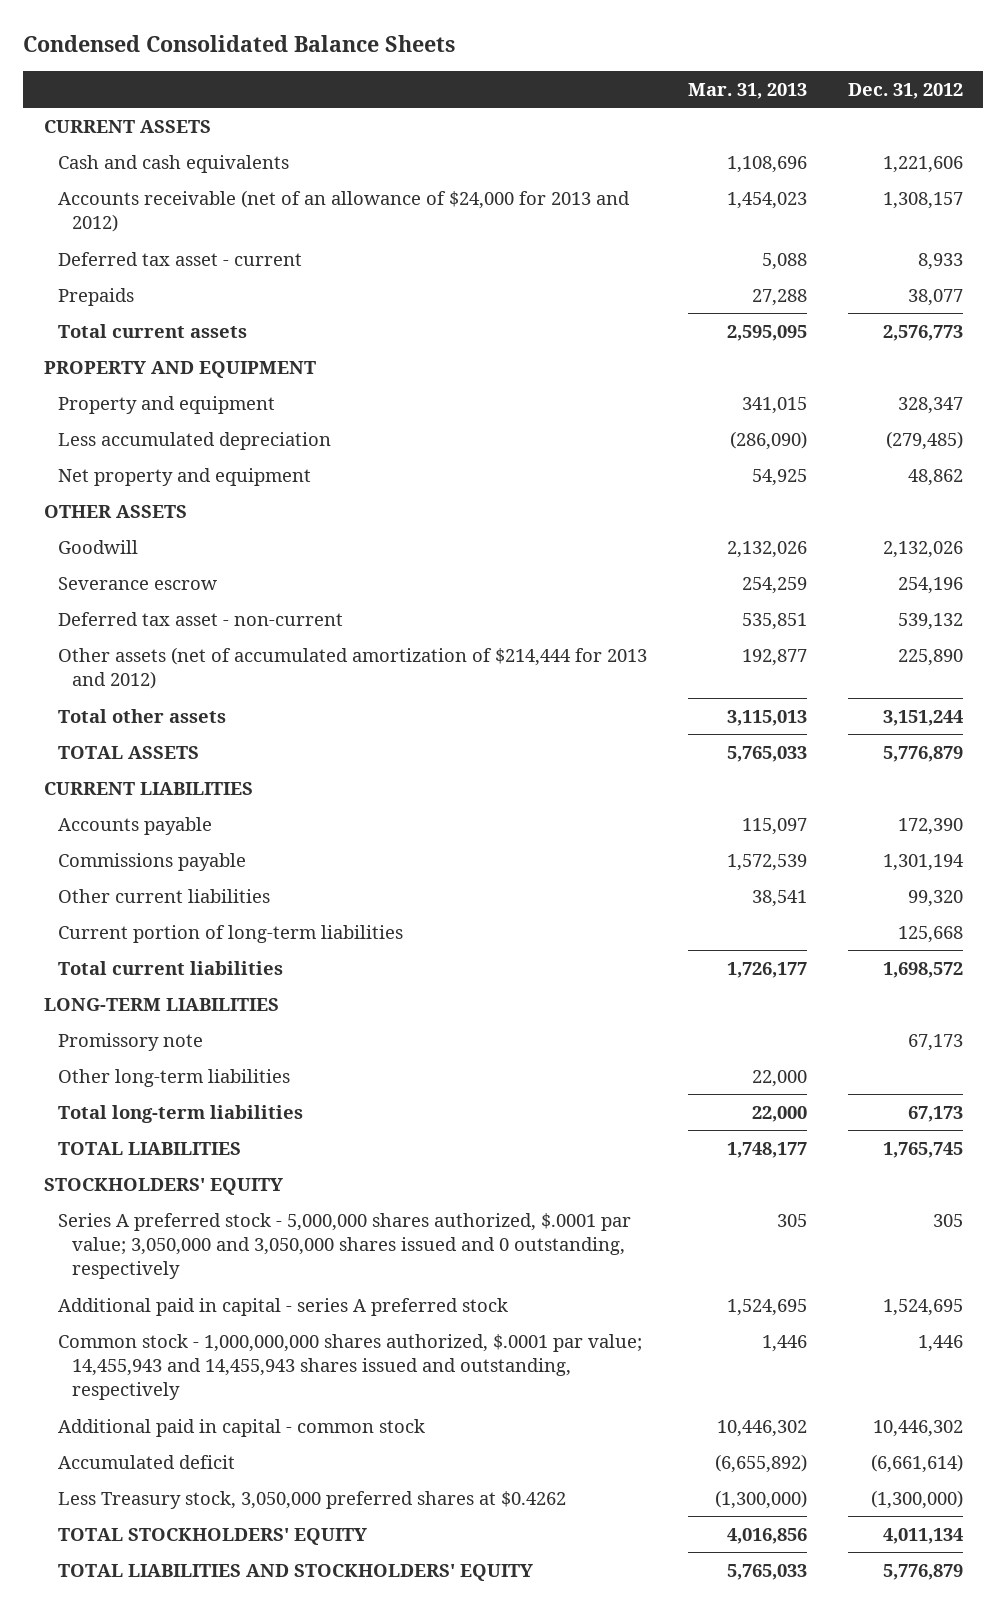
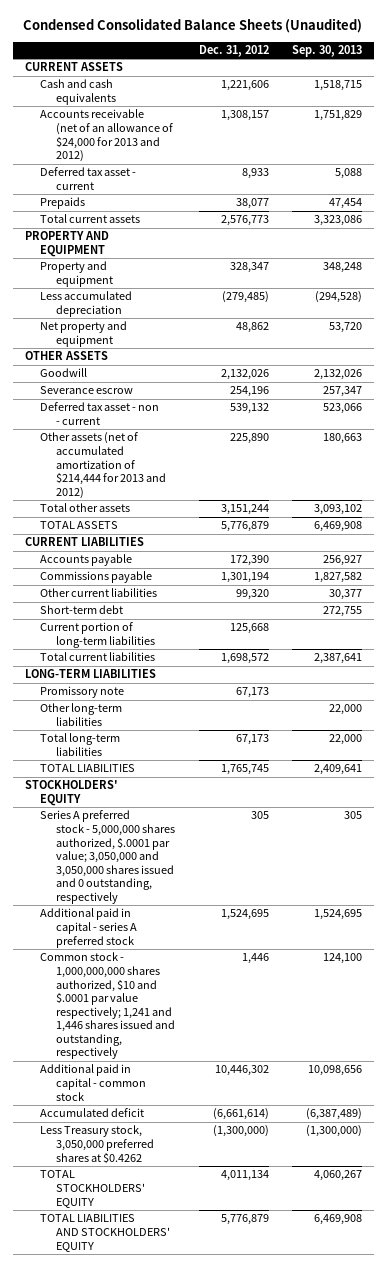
[23,35,456,53] Condensed Consolidated Balance Sheets -> [23,18,363,34] Condensed Consolidated Balance Sheets (Unaudited)
[688,82,808,99] Mar. 31, 2013 -> none
none -> [291,44,362,57] Sep. 30, 2013
[58,611,344,626] Deferred tax asset - non-current -> [40,402,160,426] Deferred tax asset - non - current
none -> [40,605,124,615] Short-term debt
[58,1333,643,1401] Common stock - 1,000,000,000 shares authorized, $.0001 par value; 14,455,943 and 14,455,943 shares issued and outstanding, respectively -> [40,952,176,1060] Common stock - 1,000,000,000 shares authorized, $10 and $.0001 par value respectively; 1,241 and 1,446 shares issued and outstanding, respectively

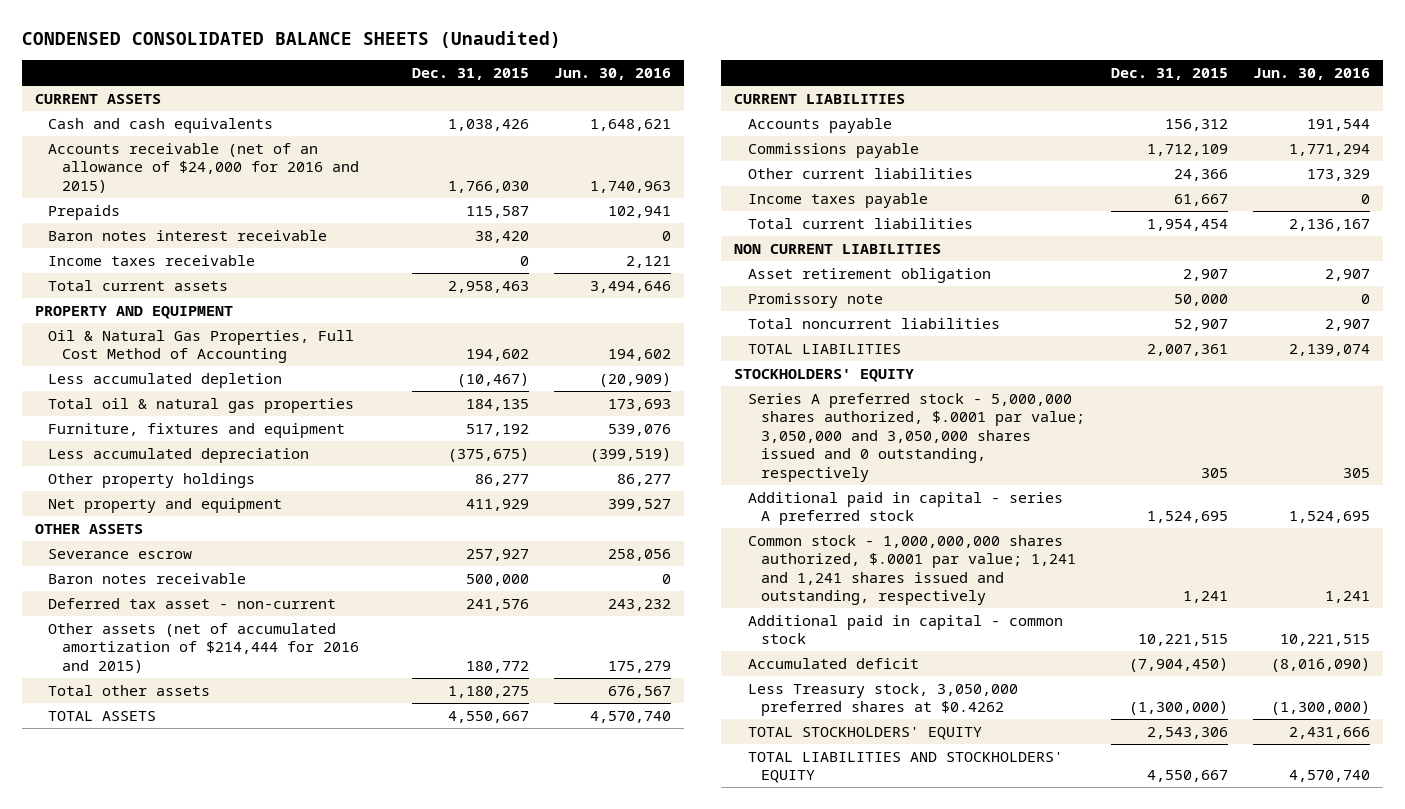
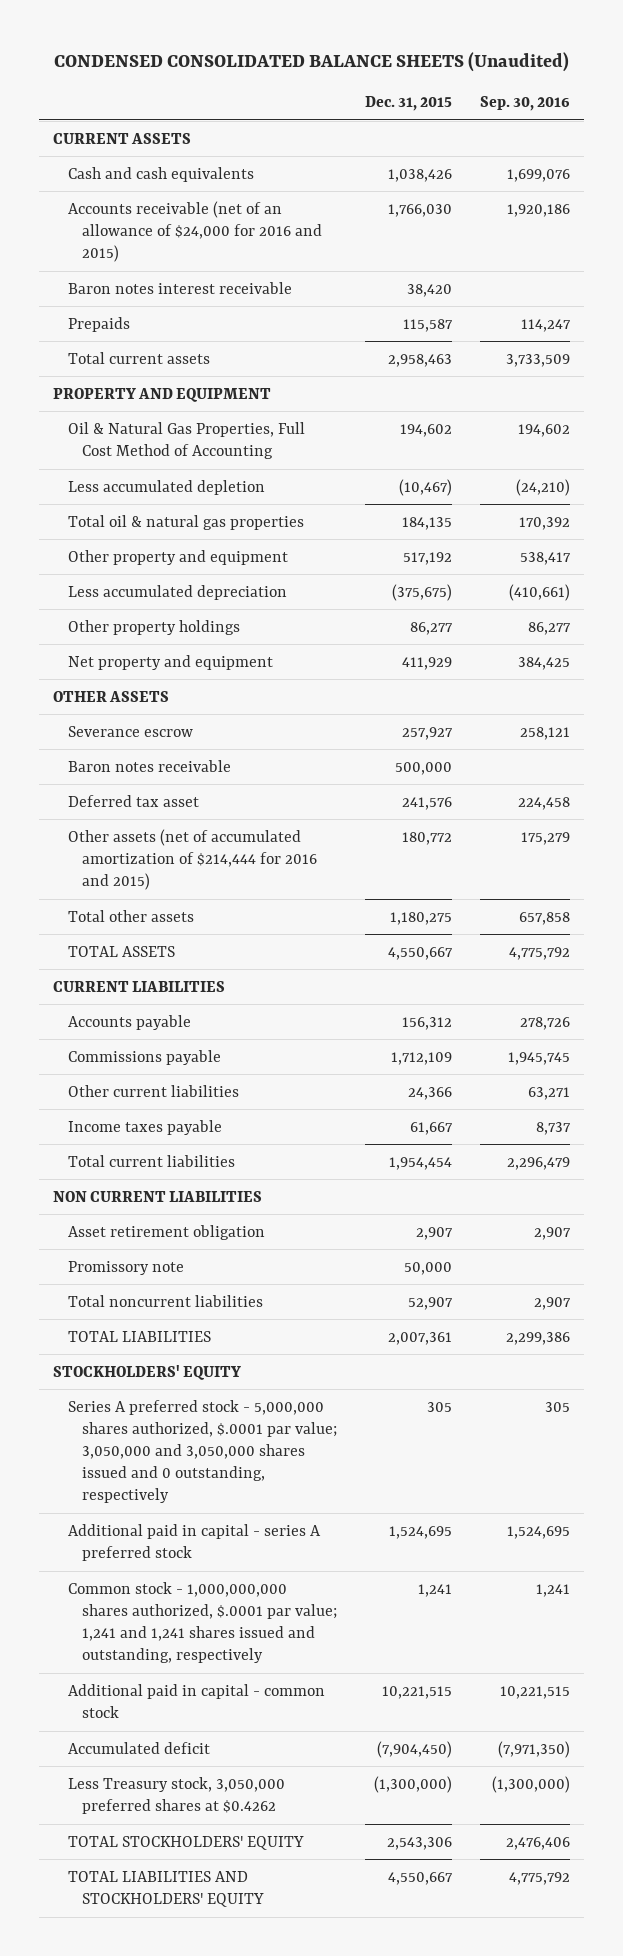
[553,68,671,81] Jun. 30, 2016 -> none
none -> [479,96,570,112] Sep. 30, 2016
[48,254,256,266] Income taxes receivable -> none
[48,204,121,220] Prepaids -> [67,316,130,332] Prepaids
[48,422,346,438] Furniture, fixtures and equipment -> [67,549,288,565] Other property and equipment
[48,597,337,609] Deferred tax asset - non-current -> [67,794,199,807] Deferred tax asset

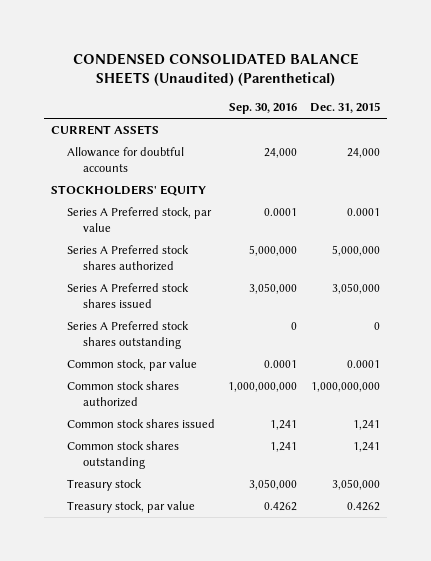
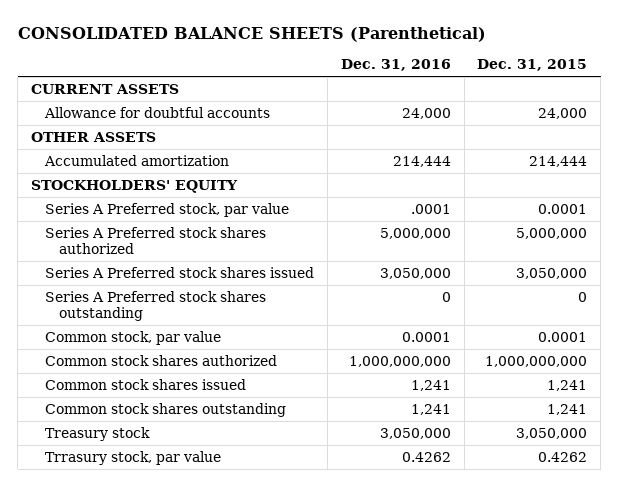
[72,52,359,87] CONDENSED CONSOLIDATED BALANCE SHEETS (Unaudited) (Parenthetical) -> [17,26,486,42] CONSOLIDATED BALANCE SHEETS (Parenthetical)
[229,103,298,115] Sep. 30, 2016 -> none
none -> [340,59,451,72] Dec. 31, 2016
none -> [31,131,157,142] OTHER ASSETS
none -> [44,154,230,166] Accumulated amortization
[66,501,195,514] Treasury stock, par value -> [45,450,222,465] Trrasury stock, par value

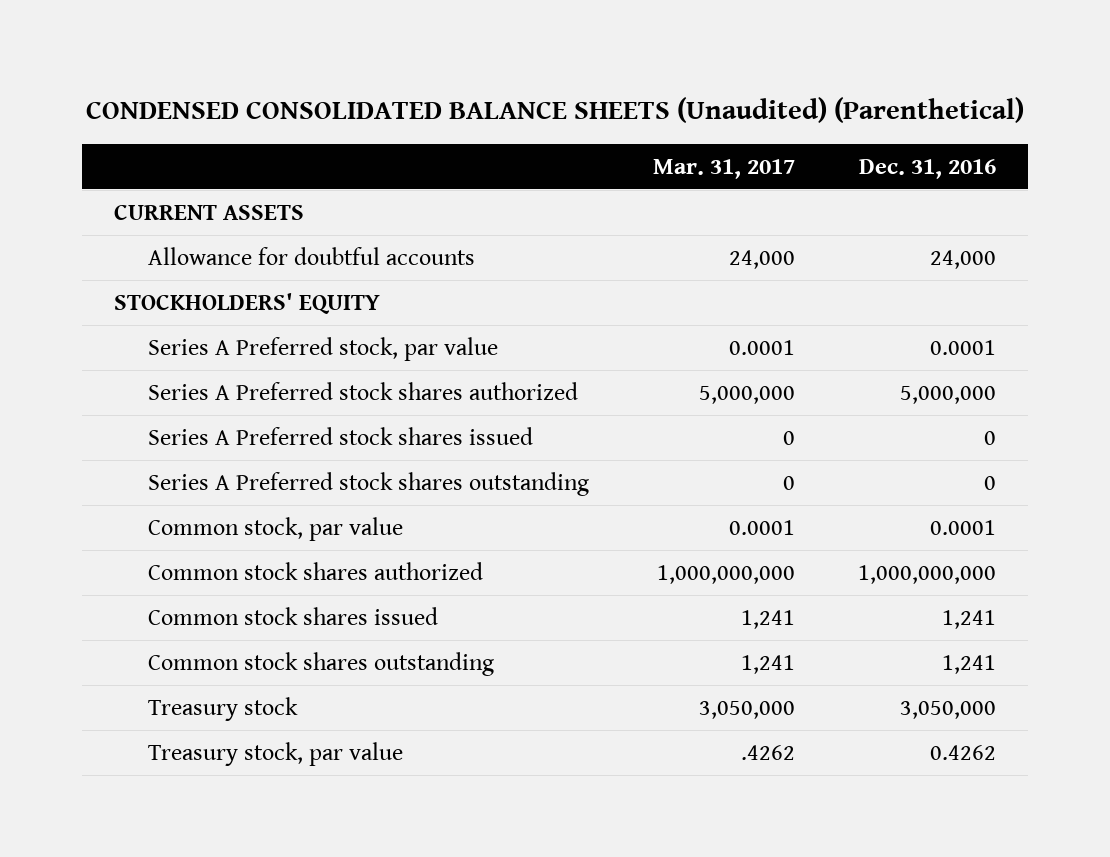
[17,26,486,42] CONSOLIDATED BALANCE SHEETS (Parenthetical) -> [85,97,1024,124] CONDENSED CONSOLIDATED BALANCE SHEETS (Unaudited) (Parenthetical)
[477,59,588,72] Dec. 31, 2015 -> none
none -> [652,158,795,179] Mar. 31, 2017
[31,131,157,142] OTHER ASSETS -> none
[44,154,230,166] Accumulated amortization -> none
[410,203,451,214] .0001 -> [930,340,997,356] 0.0001
[379,267,451,279] 3,050,000 -> [984,431,997,446] 0
[45,450,222,465] Trrasury stock, par value -> [148,742,404,767] Treasury stock, par value

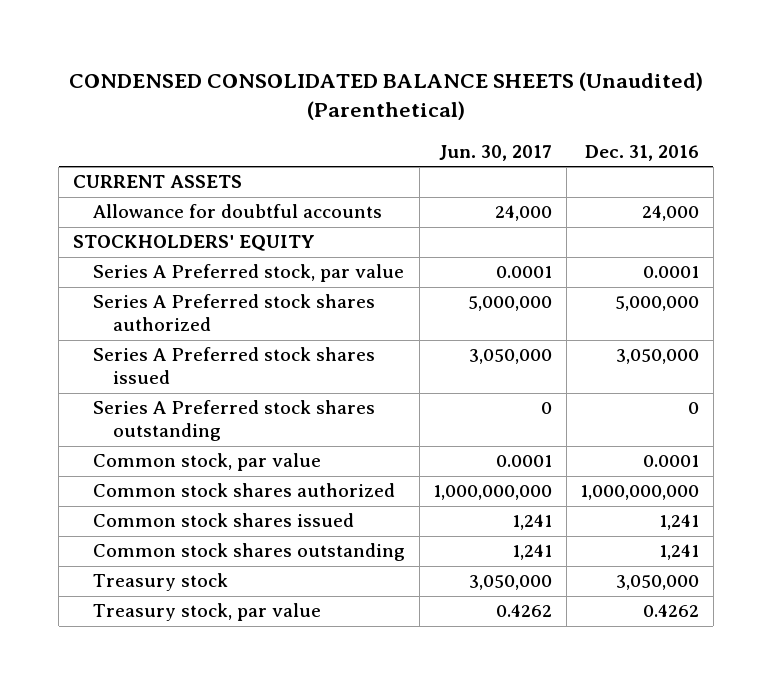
[652,158,795,179] Mar. 31, 2017 -> none
none -> [439,144,553,161] Jun. 30, 2017
[984,431,997,446] 0 -> [616,349,700,365] 3,050,000

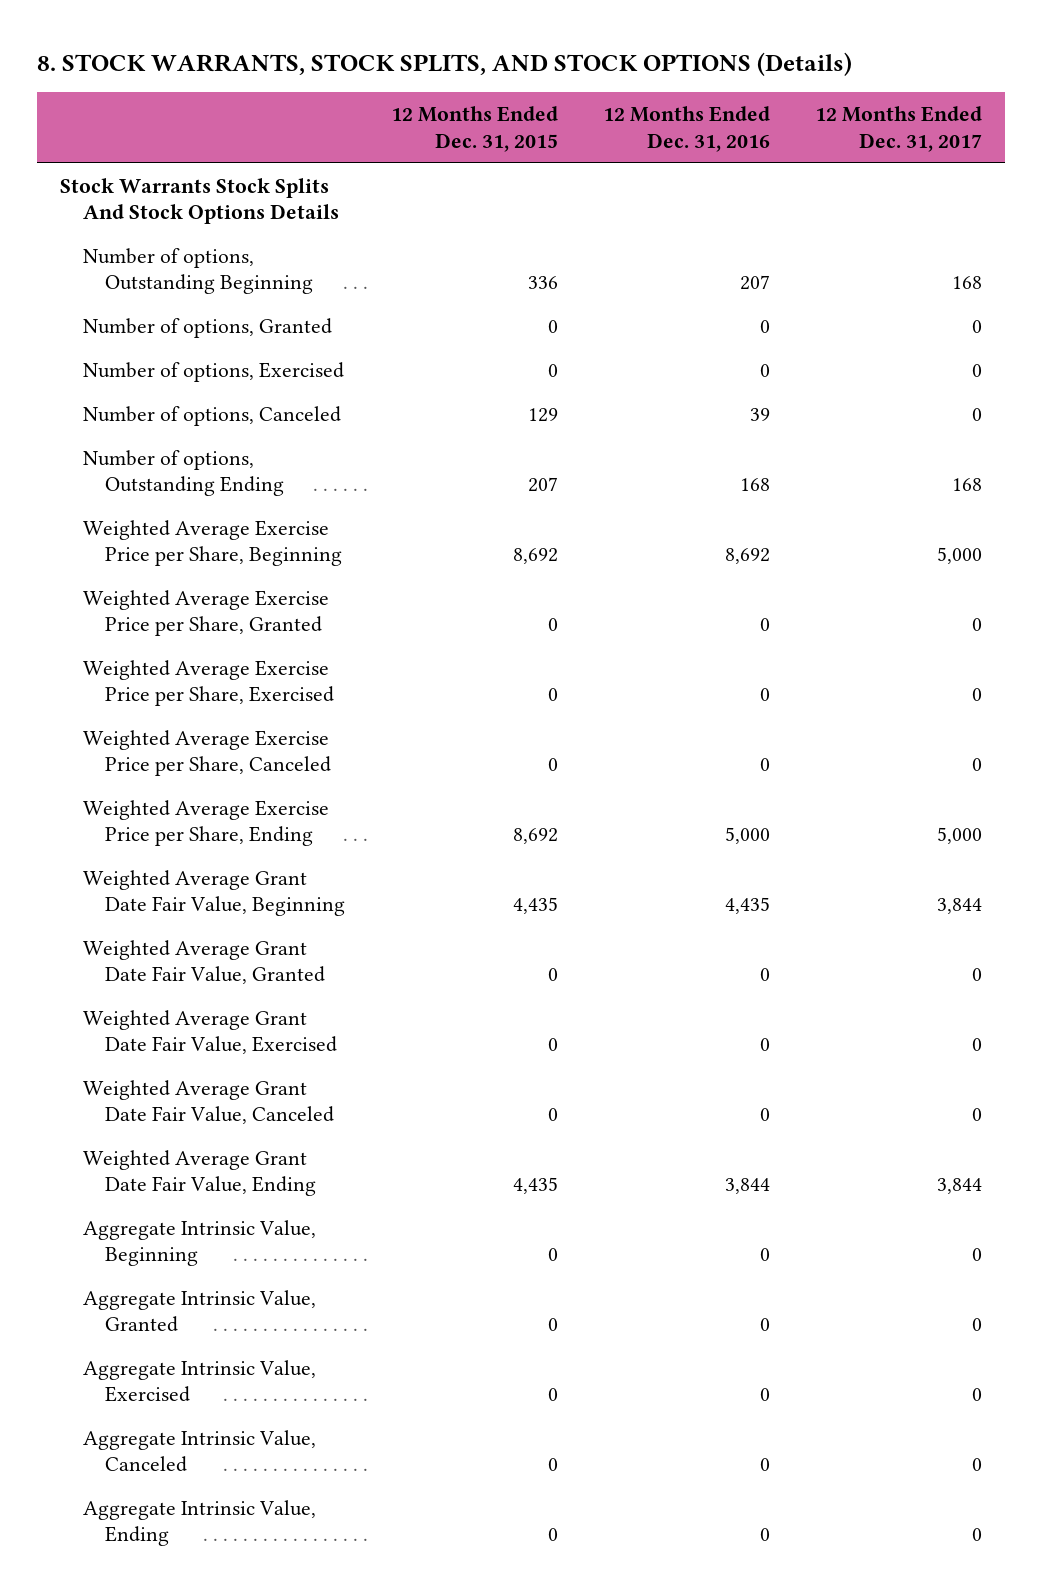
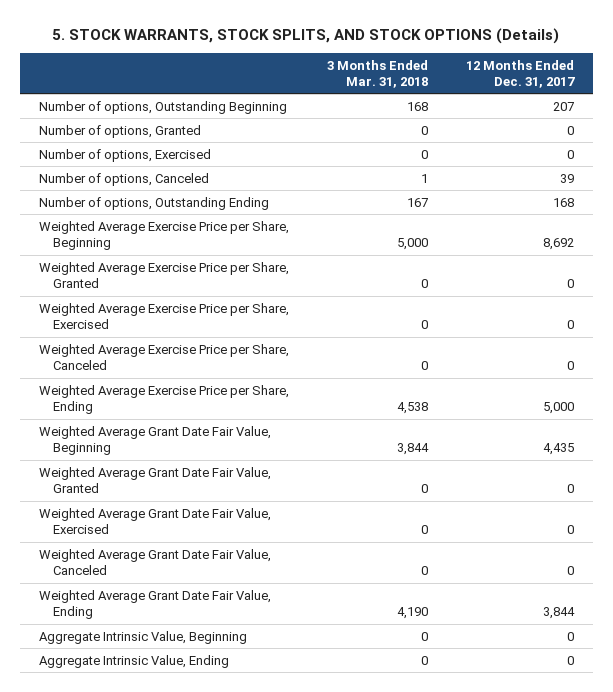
[37,51,853,76] 8. STOCK WARRANTS, STOCK SPLITS, AND STOCK OPTIONS (Details) -> [52,28,560,45] 5. STOCK WARRANTS, STOCK SPLITS, AND STOCK OPTIONS (Details)
[390,106,558,152] 12 Months Ended Dec. 31, 2015 -> none
[603,106,771,152] 12 Months Ended Dec. 31, 2016 -> none
none -> [326,59,428,88] 3 Months Ended Mar. 31, 2018
[59,177,339,225] Stock Warrants Stock Splits And Stock Options Details -> none
[952,276,983,290] 168 -> [552,101,574,111] 207
[972,407,983,421] 0 -> [559,173,574,183] 39
[937,547,983,565] 5,000 -> [542,238,574,251] 8,692
[937,898,983,915] 3,844 -> [542,443,574,456] 4,435
[82,1289,316,1333] Aggregate Intrinsic Value, Granted -> none
[82,1359,316,1403] Aggregate Intrinsic Value, Exercised -> none
[82,1429,316,1473] Aggregate Intrinsic Value, Canceled -> none

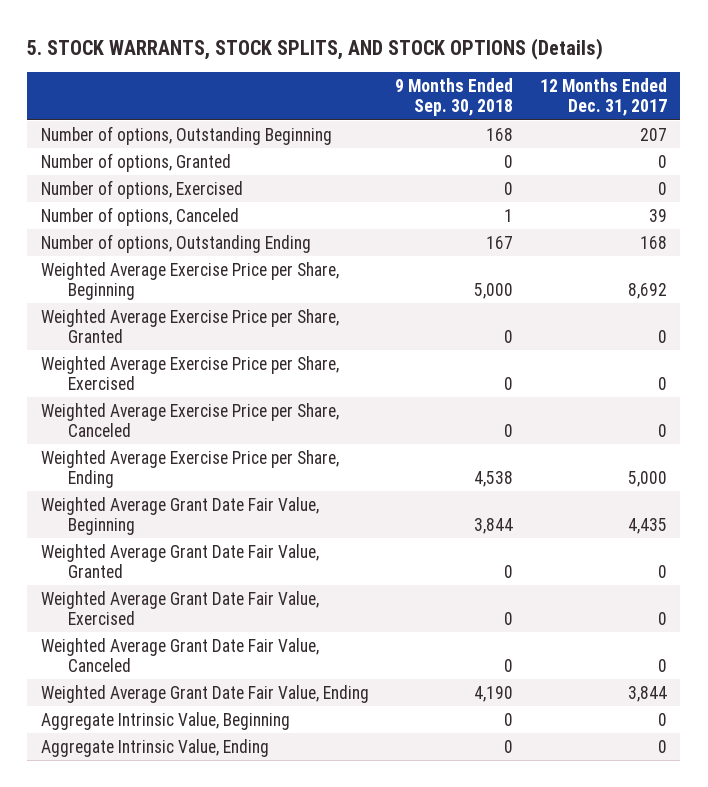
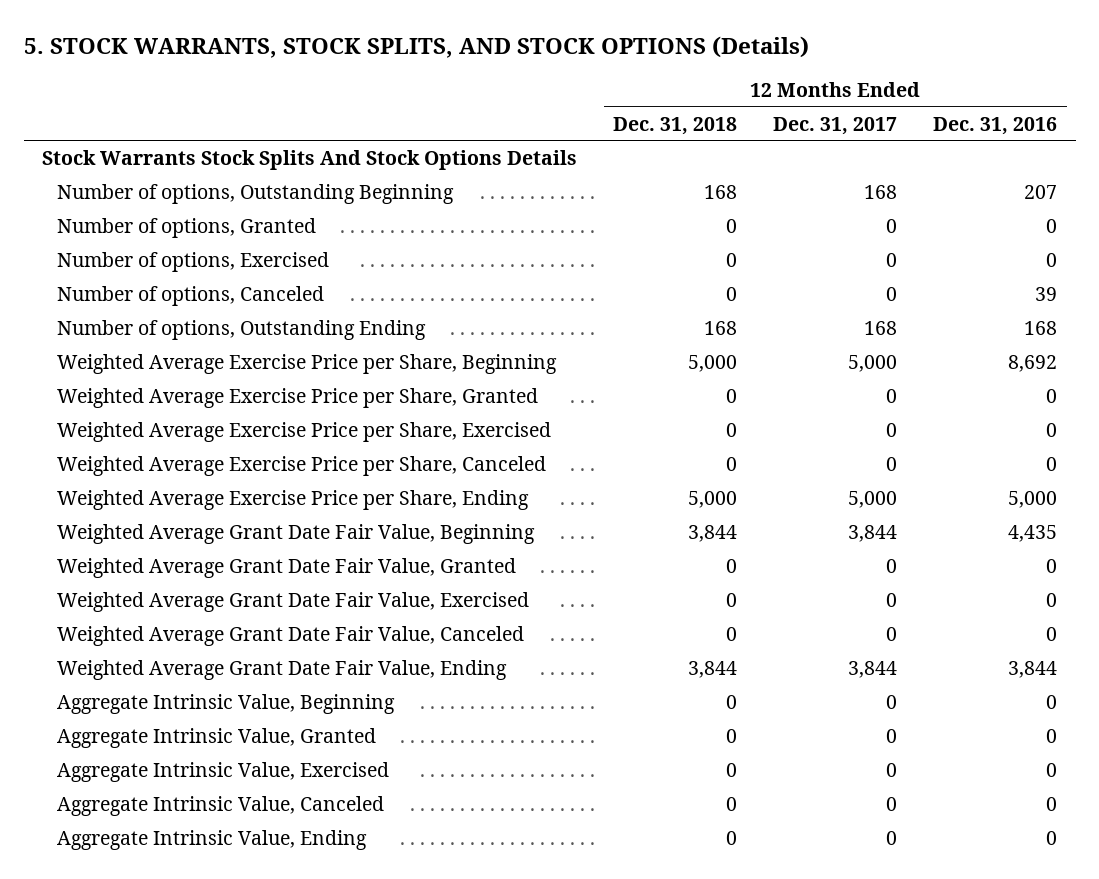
[395,78,514,117] 9 Months Ended Sep. 30, 2018 -> none
none -> [613,116,738,135] Dec. 31, 2018
none -> [933,116,1058,135] Dec. 31, 2016
none -> [41,149,577,170] Stock Warrants Stock Splits And Stock Options Details
[639,127,667,141] 207 -> [864,184,898,199] 168
[648,208,667,222] 39 -> [886,286,898,301] 0
[627,283,667,300] 8,692 -> [848,354,898,372] 5,000
[627,518,667,535] 4,435 -> [848,524,898,542] 3,844
none -> [57,727,377,748] Aggregate Intrinsic Value, Granted
none -> [57,761,390,782] Aggregate Intrinsic Value, Exercised
none -> [57,795,385,816] Aggregate Intrinsic Value, Canceled

